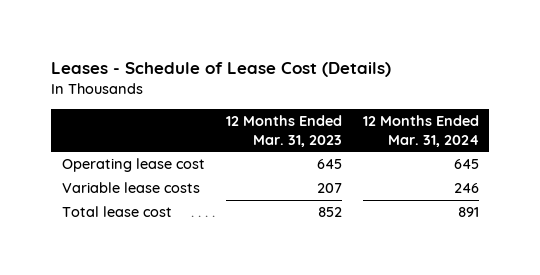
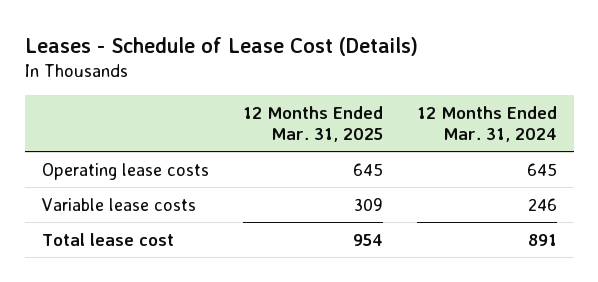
[225,114,342,147] 12 Months Ended Mar. 31, 2023 -> none
none -> [242,105,383,143] 12 Months Ended Mar. 31, 2025
[61,158,205,173] Operating lease cost -> [41,162,209,180] Operating lease costs

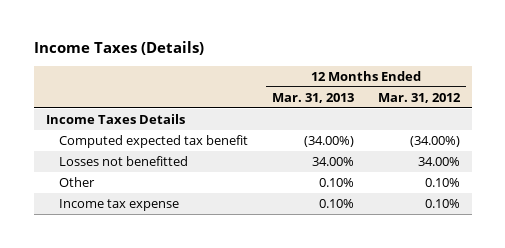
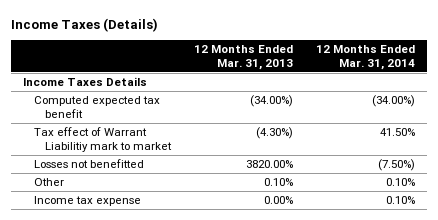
[377,92,461,103] Mar. 31, 2012 -> none
none -> [316,45,416,71] 12 Months Ended Mar. 31, 2014
none -> [33,126,173,152] Tax effect of Warrant Liabilitiy mark to market
[311,156,354,166] 34.00% -> [246,159,294,168] 3820.00%
[318,198,354,208] 0.10% -> [264,195,294,204] 0.00%

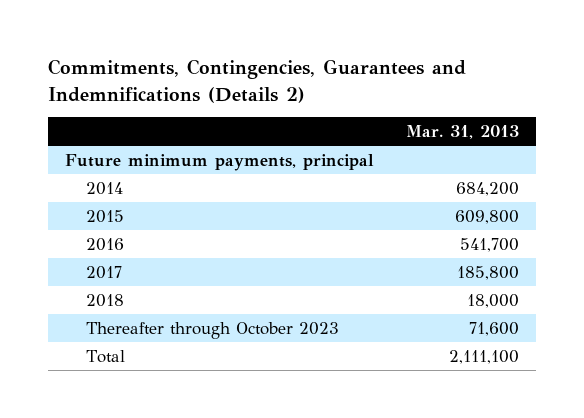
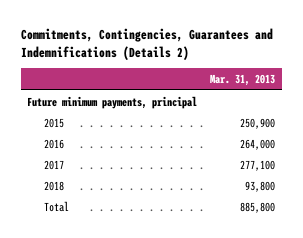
[85,181,123,195] 2014 -> none
[85,321,339,339] Thereafter through October 2023 -> none
[455,209,520,224] 609,800 -> [240,117,276,129] 250,900
[460,237,520,252] 541,700 -> [240,138,276,150] 264,000
[457,265,520,280] 185,800 -> [240,159,276,171] 277,100
[467,293,520,308] 18,000 -> [245,180,276,192] 93,800
[449,349,520,364] 2,111,100 -> [240,201,276,213] 885,800

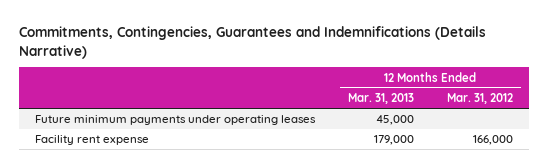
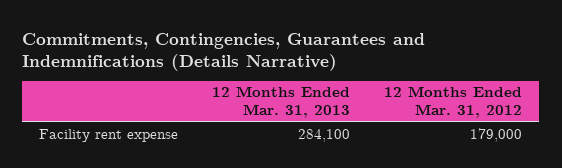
[35,115,317,126] Future minimum payments under operating leases -> none
[374,135,415,146] 179,000 -> [298,129,351,143] 284,100
[472,135,513,146] 166,000 -> [470,128,523,143] 179,000

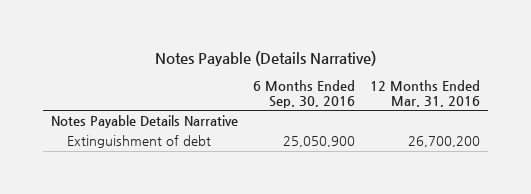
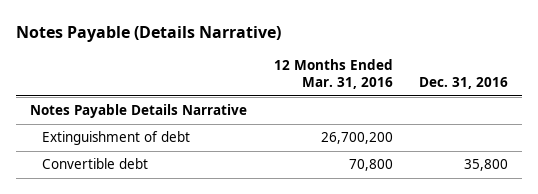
[253,79,356,108] 6 Months Ended Sep. 30, 2016 -> none
none -> [419,77,509,90] Dec. 31, 2016
none -> [41,158,148,170] Convertible debt

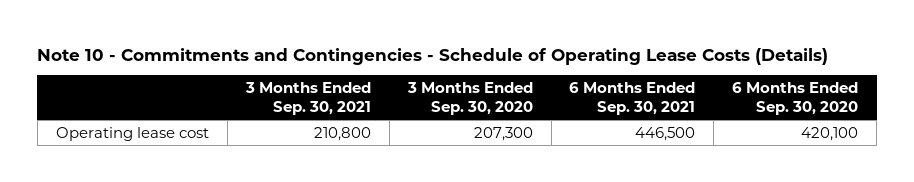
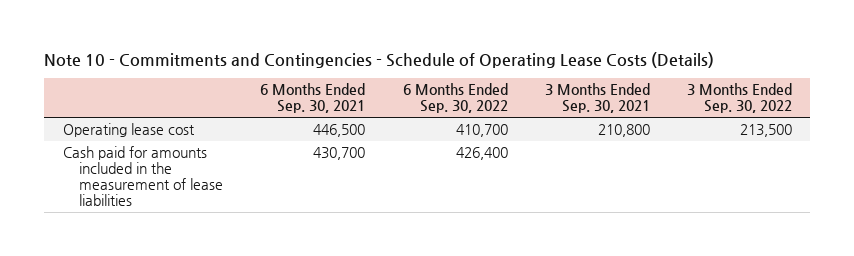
[406,82,533,115] 3 Months Ended Sep. 30, 2020 -> none
[732,82,859,115] 6 Months Ended Sep. 30, 2020 -> none
none -> [402,83,508,114] 6 Months Ended Sep. 30, 2022
none -> [686,83,792,114] 3 Months Ended Sep. 30, 2022
none -> [62,146,224,207] Cash paid for amounts included in the measurement of lease liabilities

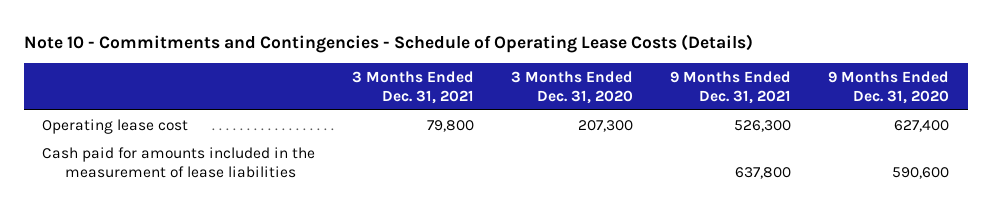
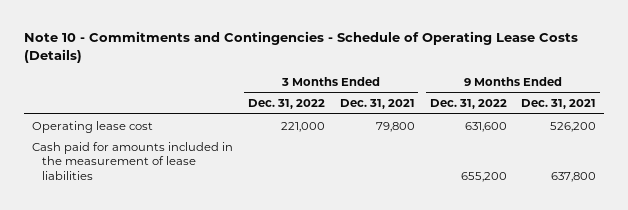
[511,71,634,104] 3 Months Ended Dec. 31, 2020 -> none
[828,71,950,104] 9 Months Ended Dec. 31, 2020 -> none
none -> [247,99,325,110] Dec. 31, 2022
none -> [429,99,507,110] Dec. 31, 2022
[734,119,792,132] 526,300 -> [550,121,597,132] 526,200

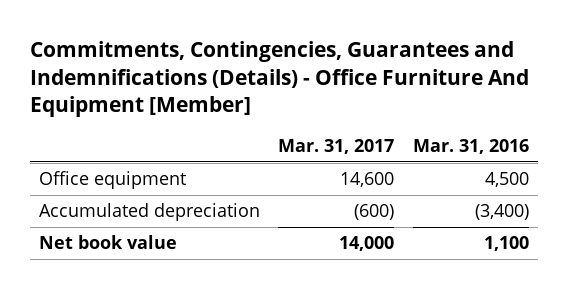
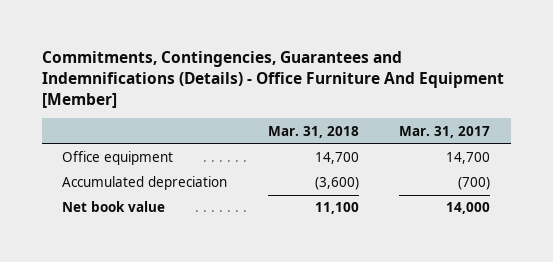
[412,138,529,154] Mar. 31, 2016 -> none
none -> [267,125,359,138] Mar. 31, 2018
[340,172,395,188] 14,600 -> [446,152,491,165] 14,700
[354,204,395,221] (600) -> [458,177,491,191] (700)

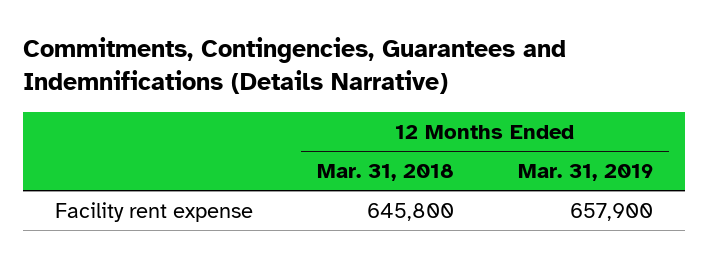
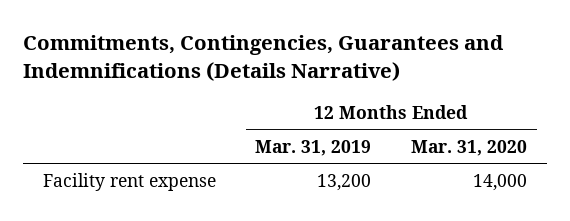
[316,164,454,182] Mar. 31, 2018 -> none
none -> [411,139,528,156] Mar. 31, 2020
[569,202,653,221] 657,900 -> [317,174,372,192] 13,200

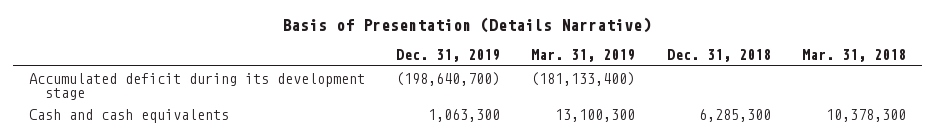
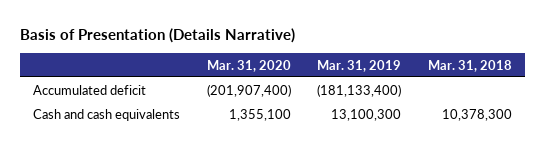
[396,48,501,62] Dec. 31, 2019 -> none
[666,48,771,62] Dec. 31, 2018 -> none
none -> [206,59,291,72] Mar. 31, 2020
[28,72,365,100] Accumulated deficit during its development stage -> [33,84,147,95] Accumulated deficit

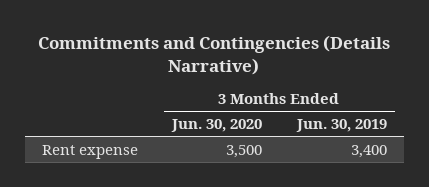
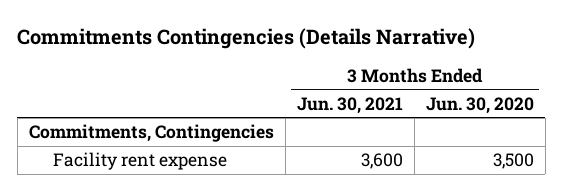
[38,34,391,75] Commitments and Contingencies (Details Narrative) -> [17,28,476,50] Commitments Contingencies (Details Narrative)
[295,119,387,133] Jun. 30, 2019 -> none
none -> [296,96,403,114] Jun. 30, 2021
none -> [28,124,274,143] Commitments, Contingencies
[42,144,139,159] Rent expense -> [52,152,227,171] Facility rent expense

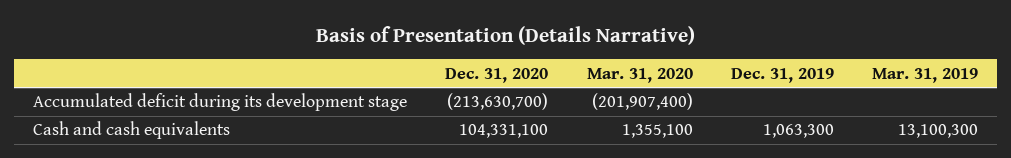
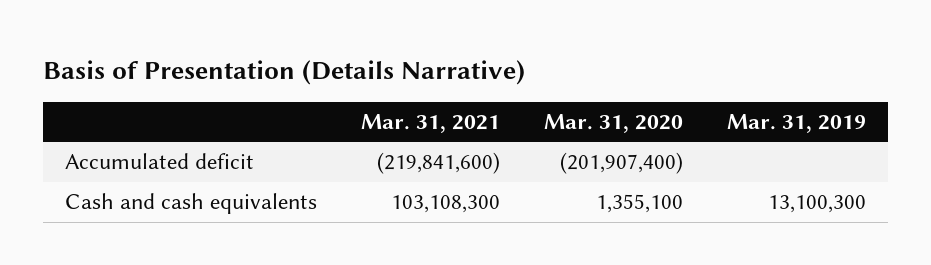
[445,67,549,83] Dec. 31, 2020 -> none
[730,67,834,83] Dec. 31, 2019 -> none
none -> [361,113,501,133] Mar. 31, 2021
[33,93,408,112] Accumulated deficit during its development stage -> [65,153,255,170] Accumulated deficit

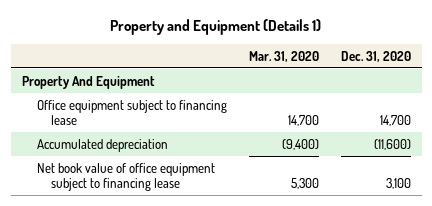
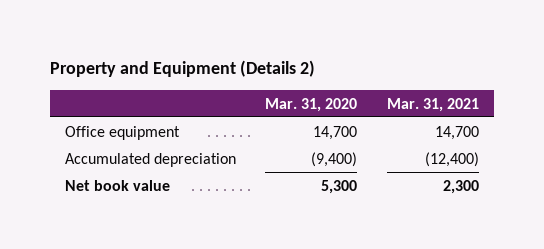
[110,18,322,35] Property and Equipment (Details 1) -> [49,60,315,78] Property and Equipment (Details 2)
[340,50,411,62] Dec. 31, 2020 -> none
none -> [386,97,479,112] Mar. 31, 2021
[21,75,155,89] Property And Equipment -> none
[36,99,227,125] Office equipment subject to financing lease -> [64,125,180,140] Office equipment
[36,162,215,191] Net book value of office equipment subject to financing lease -> [64,179,170,191] Net book value

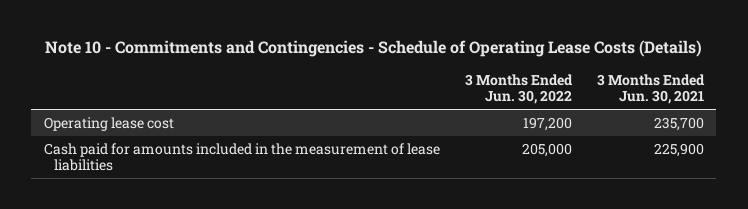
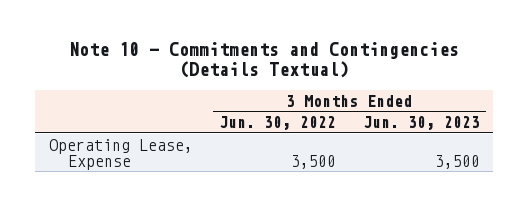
[44,40,702,58] Note 10 - Commitments and Contingencies - Schedule of Operating Lease Costs (Details) -> [69,41,460,79] Note 10 - Commitments and Contingencies (Details Textual)
[596,74,705,105] 3 Months Ended Jun. 30, 2021 -> none
none -> [362,116,480,131] Jun. 30, 2023
[43,142,440,172] Cash paid for amounts included in the measurement of lease liabilities -> none
[43,116,174,131] Operating lease cost -> [48,138,193,170] Operating Lease, Expense
[522,116,572,131] 197,200 -> [291,154,337,169] 3,500

